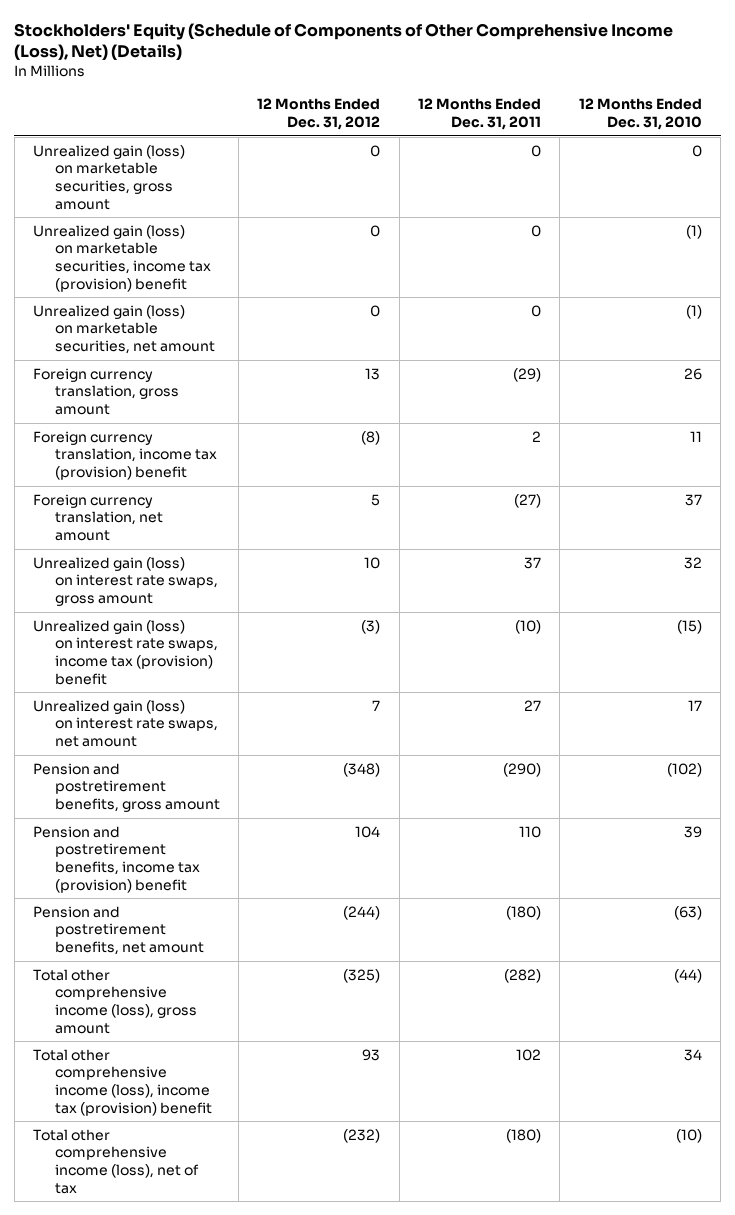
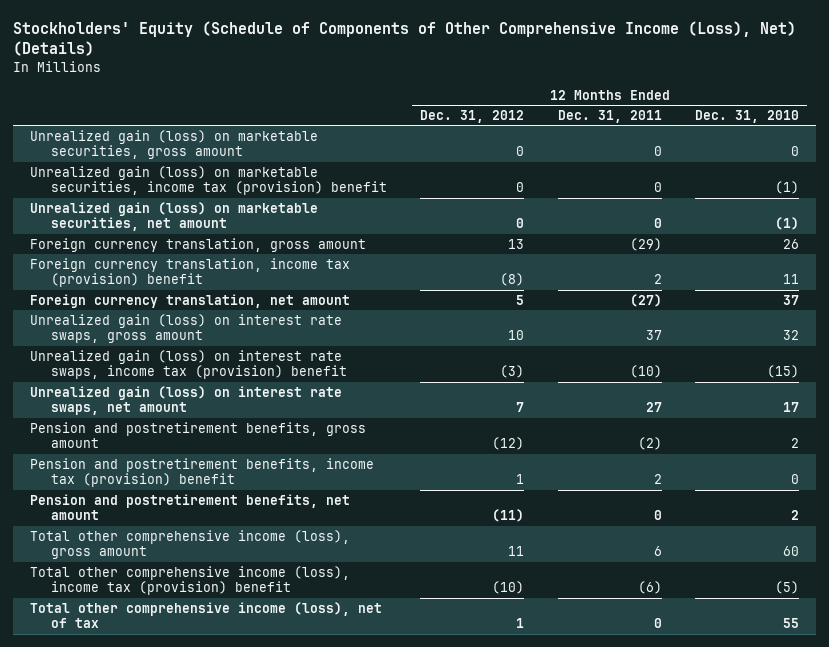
[343,762,381,777] (348) -> [492,437,525,451] (12)
[503,762,542,777] (290) -> [637,437,662,451] (2)
[666,762,702,777] (102) -> [790,438,799,449] 2
[355,825,381,838] 104 -> [516,474,525,485] 1
[519,825,542,838] 110 -> [653,474,662,485] 2
[683,825,702,838] 39 -> [790,474,799,485] 0
[343,905,381,920] (244) -> [492,509,525,523] (11)
[506,905,542,920] (180) -> [653,510,662,521] 0
[673,905,702,920] (63) -> [790,510,799,521] 2
[343,968,381,983] (325) -> [508,546,525,557] 11
[504,968,542,983] (282) -> [653,546,662,557] 6
[673,968,702,983] (44) -> [782,546,799,557] 60
[362,1048,381,1061] 93 -> [492,581,525,595] (10)
[516,1048,542,1061] 102 -> [637,581,662,595] (6)
[683,1048,702,1061] 34 -> [774,581,799,595] (5)
[343,1128,381,1143] (232) -> [516,618,525,629] 1
[506,1128,542,1143] (180) -> [653,618,662,629] 0
[675,1128,702,1143] (10) -> [782,618,799,629] 55

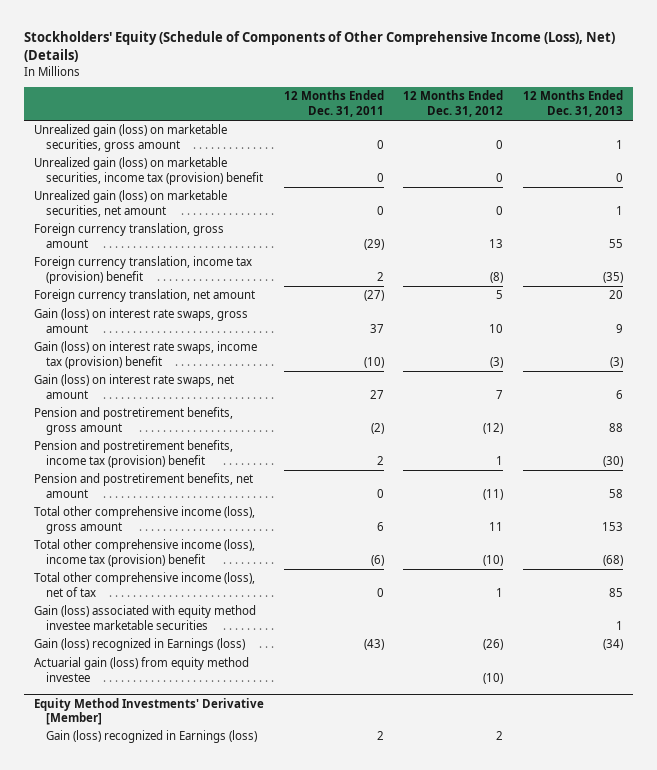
[694,109,799,123] Dec. 31, 2010 -> none
none -> [523,90,624,117] 12 Months Ended Dec. 31, 2013
[30,313,343,344] Unrealized gain (loss) on interest rate swaps, gross amount -> [34,308,249,333] Gain (loss) on interest rate swaps, gross amount
[30,349,347,380] Unrealized gain (loss) on interest rate swaps, income tax (provision) benefit -> [34,341,258,369] Gain (loss) on interest rate swaps, income tax (provision) benefit
[30,385,343,416] Unrealized gain (loss) on interest rate swaps, net amount -> [34,374,235,399] Gain (loss) on interest rate swaps, net amount
none -> [34,605,257,630] Gain (loss) associated with equity method investee marketable securities
none -> [34,638,246,652] Gain (loss) recognized in Earnings (loss)
none -> [34,657,250,682] Actuarial gain (loss) from equity method investee
none -> [34,697,265,726] Equity Method Investments' Derivative [Member]
none -> [45,730,257,744] Gain (loss) recognized in Earnings (loss)

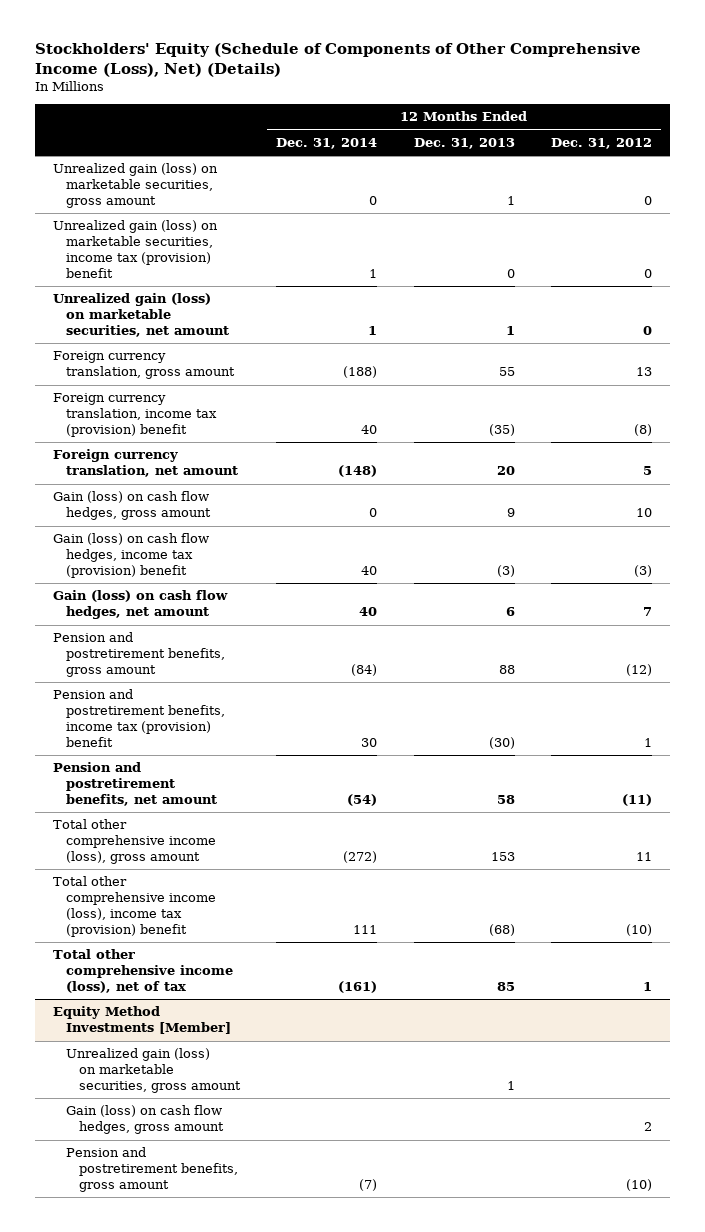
[283,90,384,117] 12 Months Ended Dec. 31, 2011 -> none
none -> [276,138,378,150] Dec. 31, 2014
[34,308,249,333] Gain (loss) on interest rate swaps, gross amount -> [53,491,211,521] Gain (loss) on cash flow hedges, gross amount
[34,341,258,369] Gain (loss) on interest rate swaps, income tax (provision) benefit -> [53,533,210,579] Gain (loss) on cash flow hedges, income tax (provision) benefit
[34,374,235,399] Gain (loss) on interest rate swaps, net amount -> [53,590,229,620] Gain (loss) on cash flow hedges, net amount
[34,605,257,630] Gain (loss) associated with equity method investee marketable securities -> none
[34,638,246,652] Gain (loss) recognized in Earnings (loss) -> none
[34,657,250,682] Actuarial gain (loss) from equity method investee -> none
[45,730,257,744] Gain (loss) recognized in Earnings (loss) -> none
[34,697,265,726] Equity Method Investments' Derivative [Member] -> [53,1006,231,1035] Equity Method Investments [Member]
none -> [65,1048,241,1094] Unrealized gain (loss) on marketable securities, gross amount
none -> [65,1105,224,1135] Gain (loss) on cash flow hedges, gross amount
none -> [65,1147,238,1193] Pension and postretirement benefits, gross amount

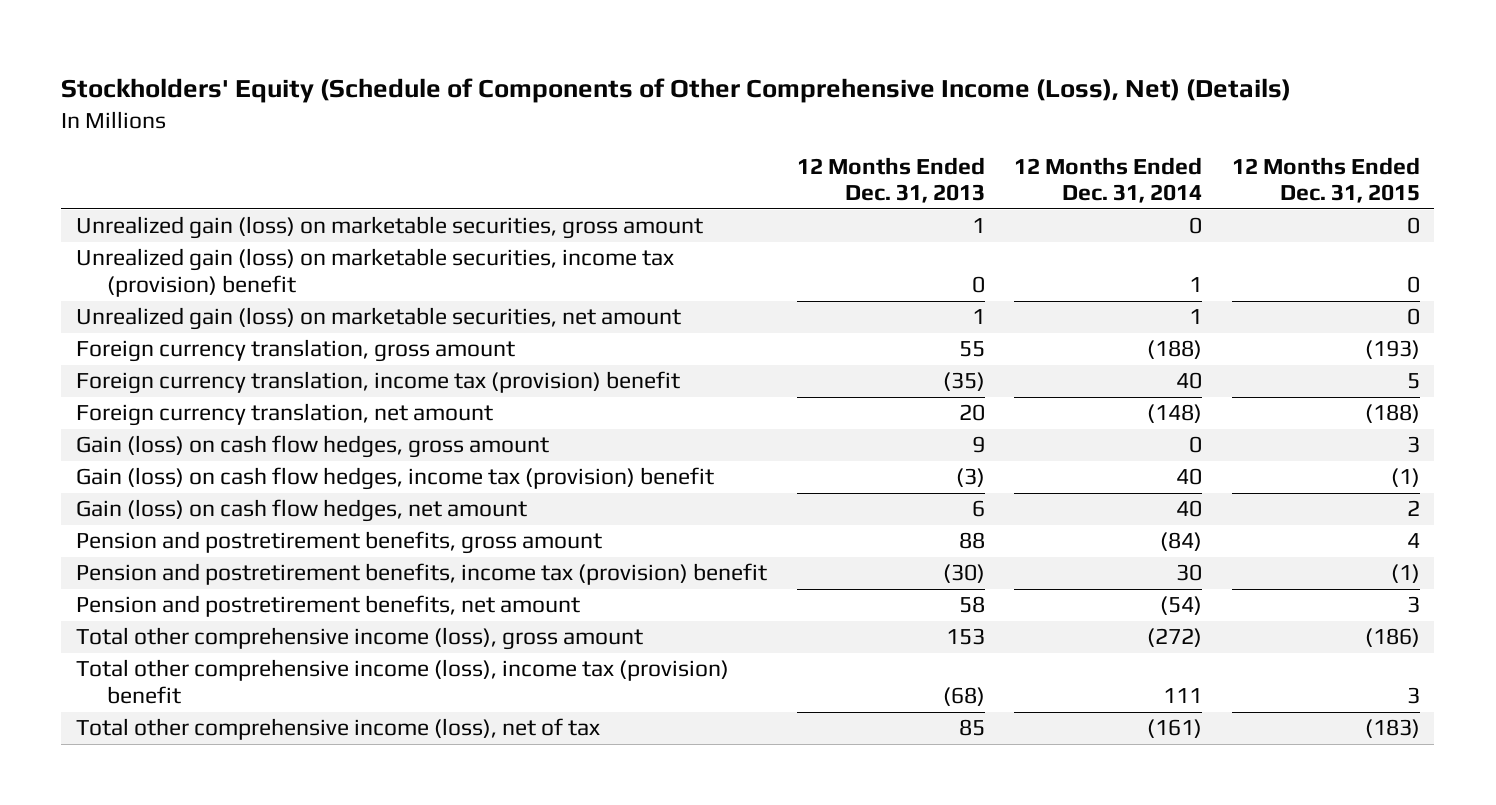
[551,138,653,150] Dec. 31, 2012 -> none
none -> [1231,156,1420,204] 12 Months Ended Dec. 31, 2015
[53,1006,231,1035] Equity Method Investments [Member] -> none
[65,1048,241,1094] Unrealized gain (loss) on marketable securities, gross amount -> none
[65,1105,224,1135] Gain (loss) on cash flow hedges, gross amount -> none
[65,1147,238,1193] Pension and postretirement benefits, gross amount -> none

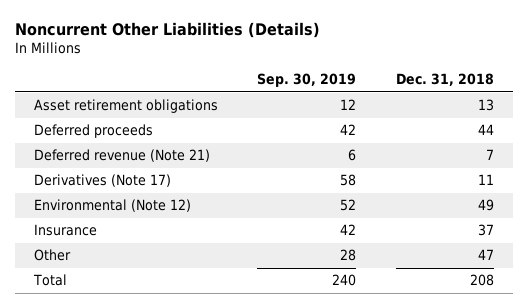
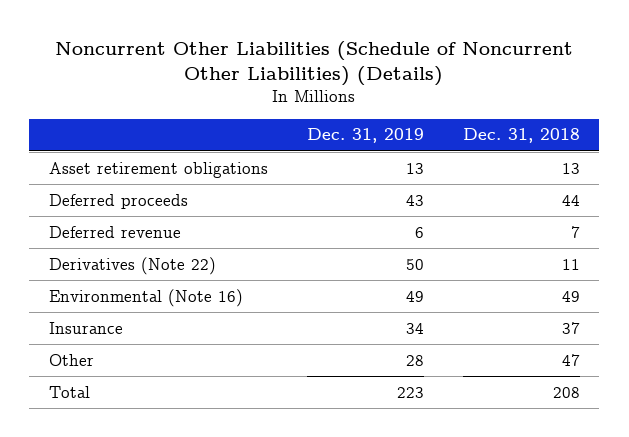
[14,22,320,39] Noncurrent Other Liabilities (Details) -> [55,40,574,87] Noncurrent Other Liabilities (Schedule of Noncurrent Other Liabilities) (Details)
[257,72,357,87] Sep. 30, 2019 -> none
none -> [306,128,424,144] Dec. 31, 2019
[34,149,211,163] Deferred revenue (Note 21) -> [48,225,181,238] Deferred revenue
[34,174,172,188] Derivatives (Note 17) -> [48,256,216,275] Derivatives (Note 22)
[34,199,192,213] Environmental (Note 12) -> [48,288,243,307] Environmental (Note 16)

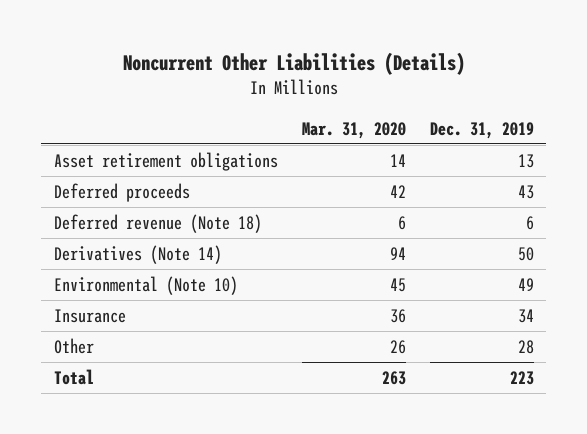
[55,40,574,87] Noncurrent Other Liabilities (Schedule of Noncurrent Other Liabilities) (Details) -> [122,51,465,75] Noncurrent Other Liabilities (Details)
[462,128,580,144] Dec. 31, 2018 -> none
none -> [301,121,406,139] Mar. 31, 2020
[48,225,181,238] Deferred revenue -> [53,214,262,234] Deferred revenue (Note 18)
[48,256,216,275] Derivatives (Note 22) -> [53,245,222,265] Derivatives (Note 14)
[48,288,243,307] Environmental (Note 16) -> [53,276,238,296] Environmental (Note 10)

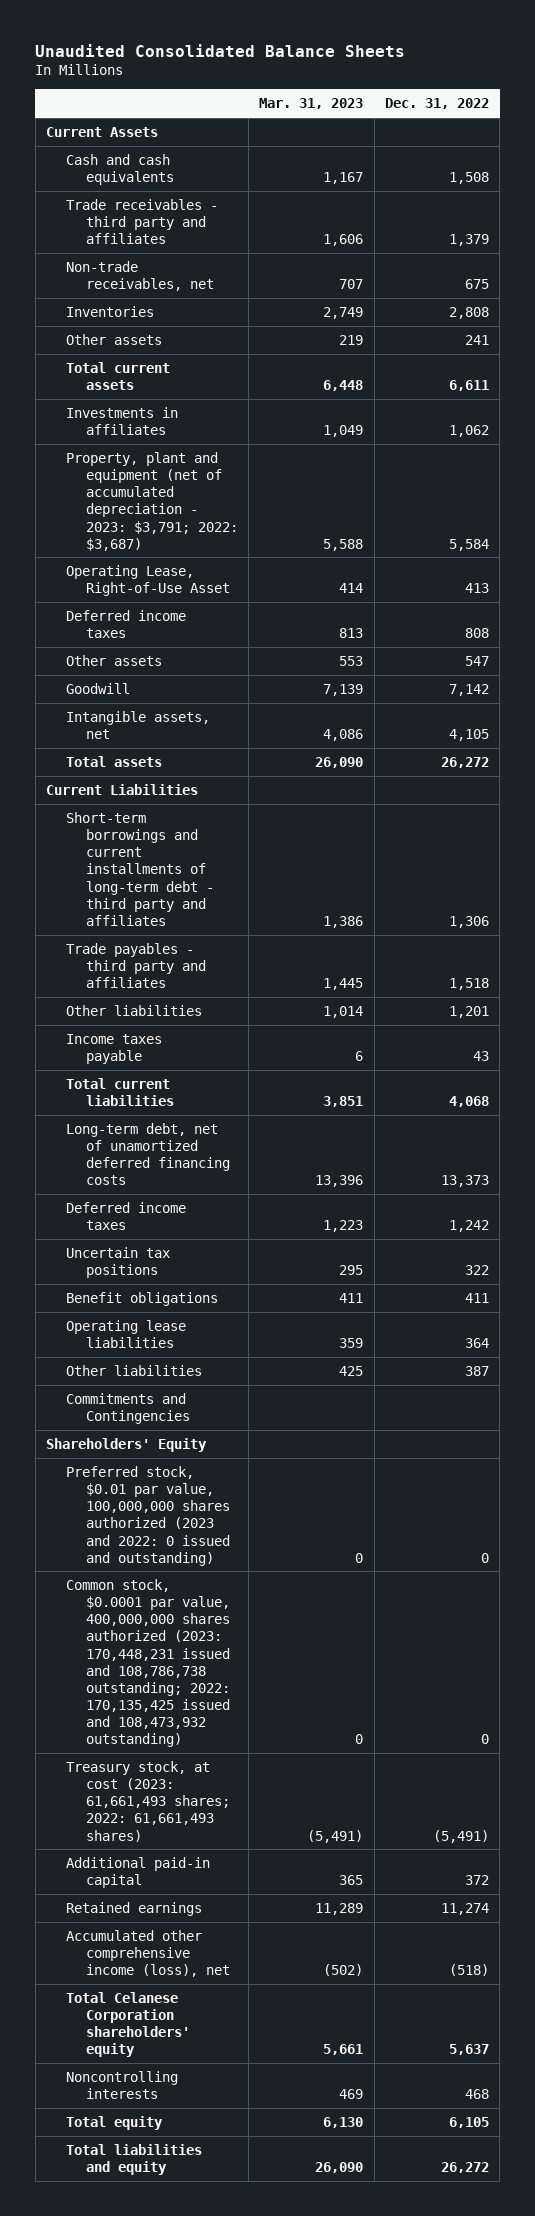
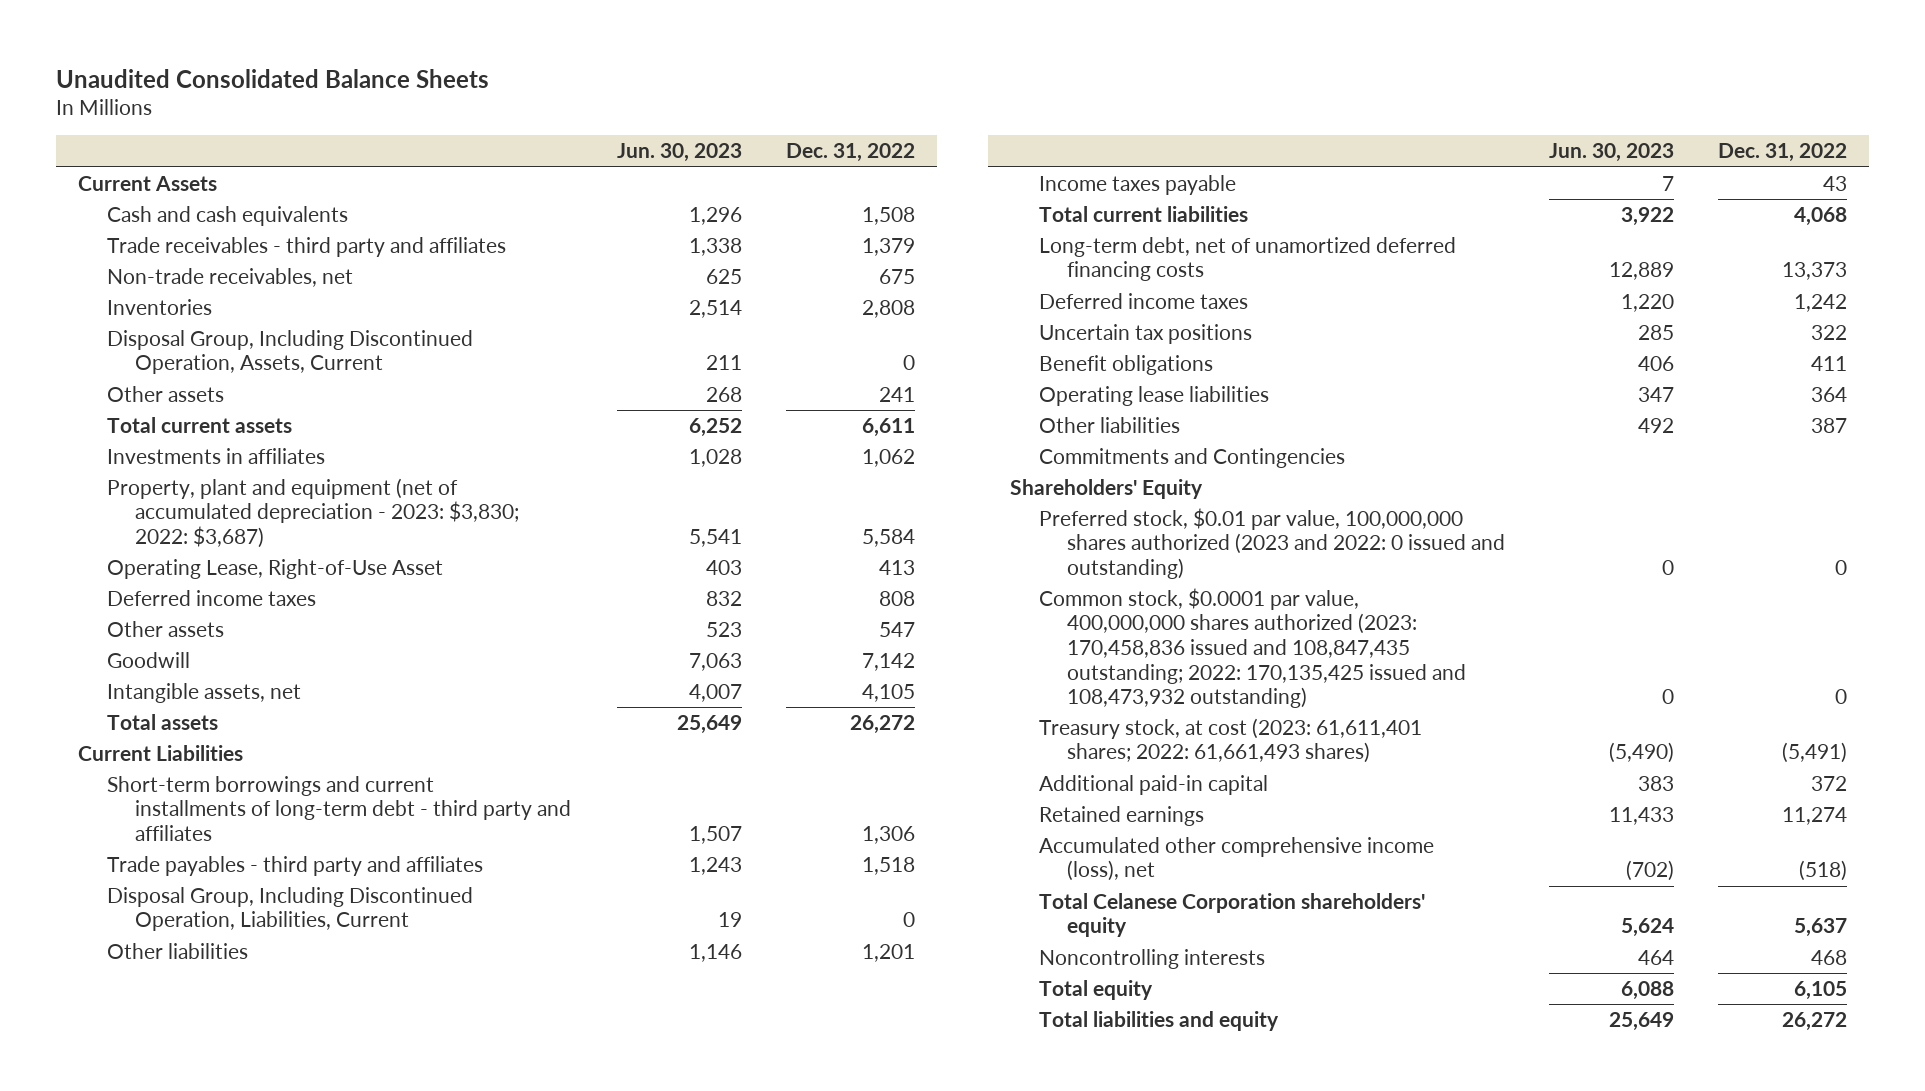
[259,98,364,110] Mar. 31, 2023 -> none
none -> [617,143,743,163] Jun. 30, 2023
none -> [106,329,473,375] Disposal Group, Including Discontinued Operation, Assets, Current
[65,451,238,551] Property, plant and equipment (net of accumulated depreciation - 2023: $3,791; 2022: $3,687) -> [106,477,520,549] Property, plant and equipment (net of accumulated depreciation - 2023: $3,830; 2022: $3,687)
none -> [106,886,473,932] Disposal Group, Including Discontinued Operation, Liabilities, Current
[65,1578,230,1748] Common stock, $0.0001 par value, 400,000,000 shares authorized (2023: 170,448,231 issued and 108,786,738 outstanding; 2022: 170,135,425 issued and 108,473,932 outstanding) -> [1038,587,1467,709] Common stock, $0.0001 par value, 400,000,000 shares authorized (2023: 170,458,836 issued and 108,847,435 outstanding; 2022: 170,135,425 issued and 108,473,932 outstanding)
[65,1760,230,1842] Treasury stock, at cost (2023: 61,661,493 shares; 2022: 61,661,493 shares) -> [1038,717,1422,764] Treasury stock, at cost (2023: 61,611,401 shares; 2022: 61,661,493 shares)

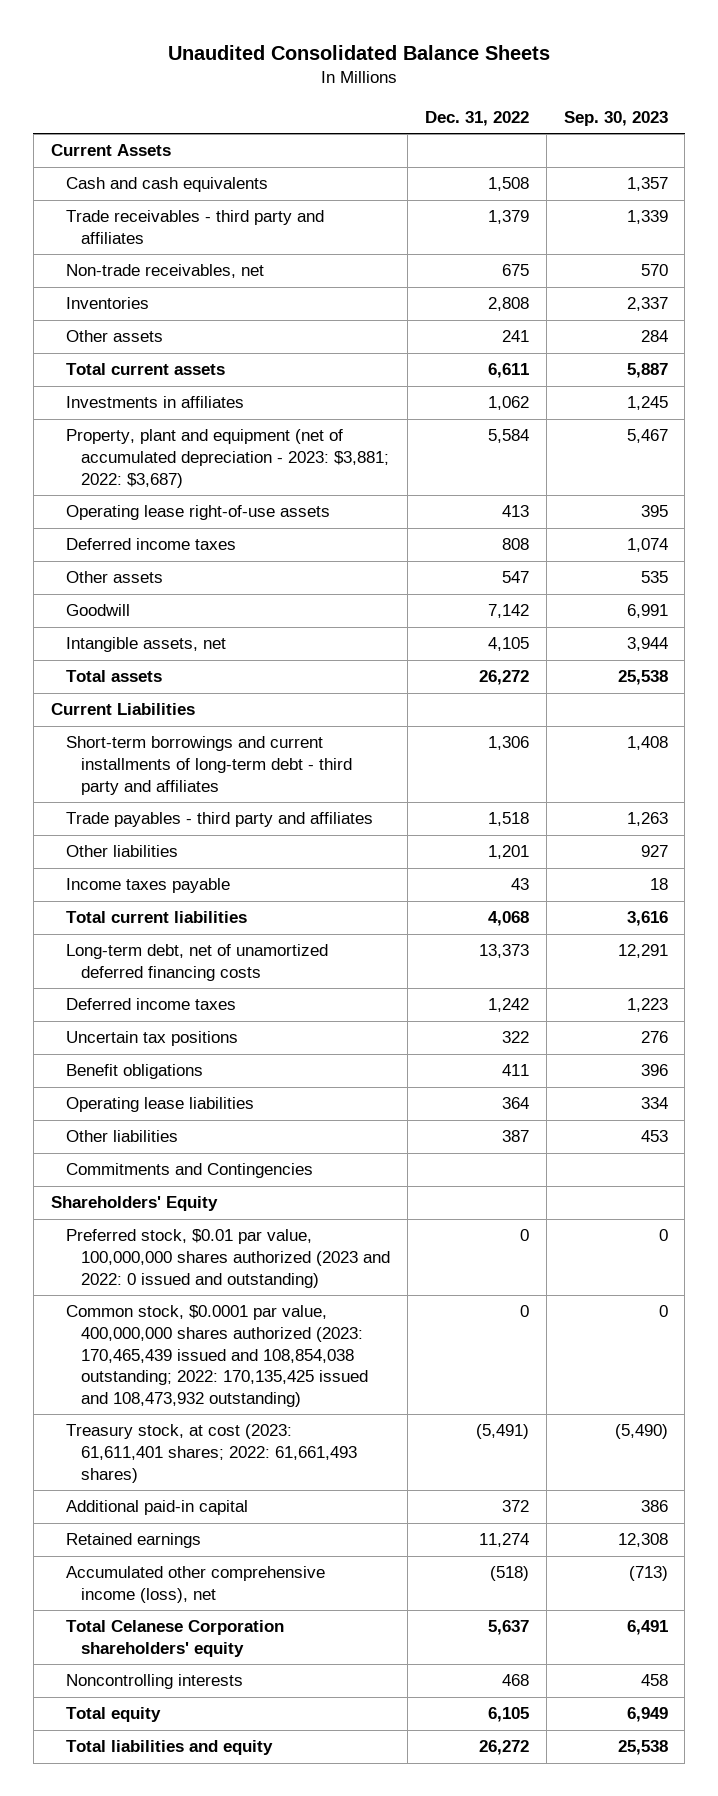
[617,143,743,163] Jun. 30, 2023 -> none
none -> [563,110,668,126] Sep. 30, 2023
[106,329,473,375] Disposal Group, Including Discontinued Operation, Assets, Current -> none
[106,477,520,549] Property, plant and equipment (net of accumulated depreciation - 2023: $3,830; 2022: $3,687) -> [65,429,389,488] Property, plant and equipment (net of accumulated depreciation - 2023: $3,881; 2022: $3,687)
[106,558,443,579] Operating Lease, Right-of-Use Asset -> [65,505,330,521] Operating lease right-of-use assets
[106,886,473,932] Disposal Group, Including Discontinued Operation, Liabilities, Current -> none
[1038,587,1467,709] Common stock, $0.0001 par value, 400,000,000 shares authorized (2023: 170,458,836 issued and 108,847,435 outstanding; 2022: 170,135,425 issued and 108,473,932 outstanding) -> [65,1305,368,1407] Common stock, $0.0001 par value, 400,000,000 shares authorized (2023: 170,465,439 issued and 108,854,038 outstanding; 2022: 170,135,425 issued and 108,473,932 outstanding)

